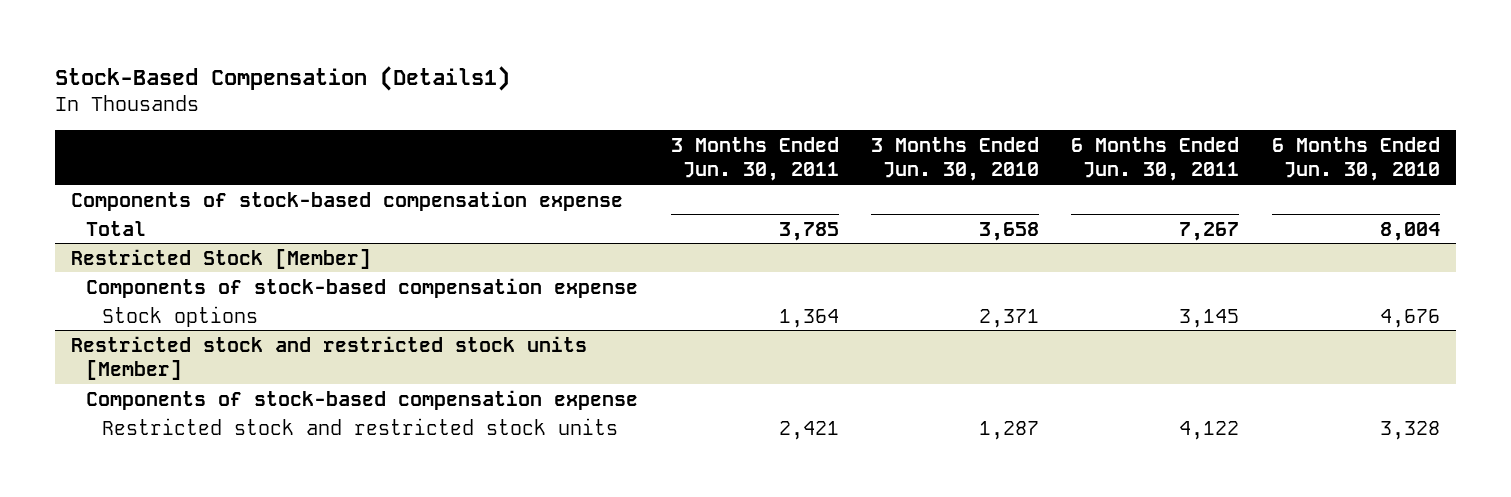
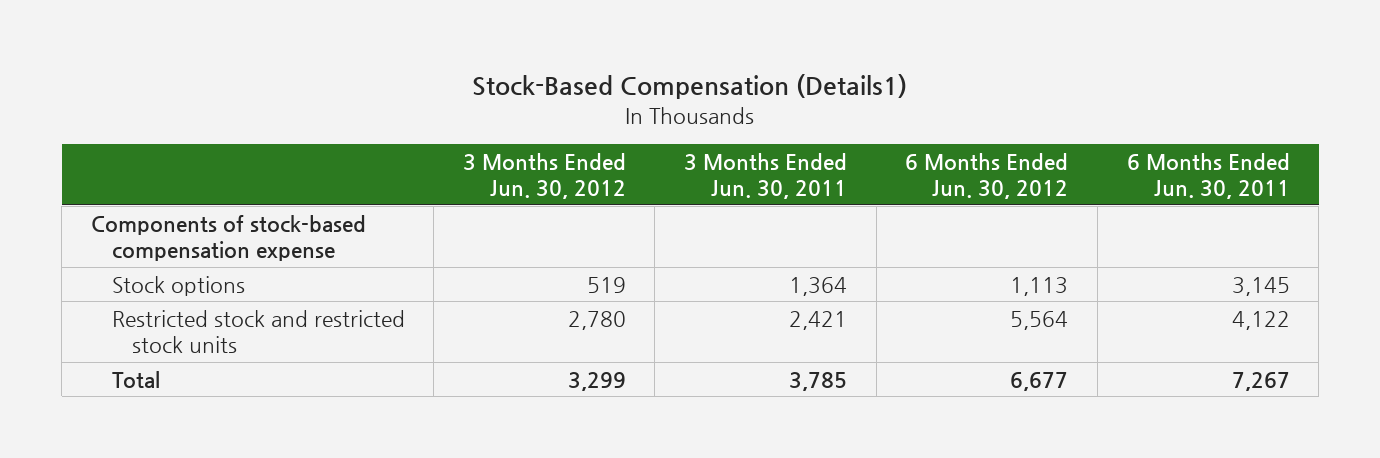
[870,136,1039,182] 3 Months Ended Jun. 30, 2010 -> none
[1271,136,1440,182] 6 Months Ended Jun. 30, 2010 -> none
none -> [462,152,626,199] 3 Months Ended Jun. 30, 2012
none -> [905,152,1069,199] 6 Months Ended Jun. 30, 2012
[70,248,371,269] Restricted Stock [Member] -> none
[86,277,639,298] Components of stock-based compensation expense -> none
[70,335,587,381] Restricted stock and restricted stock units [Member] -> none
[86,389,639,410] Components of stock-based compensation expense -> none
[86,220,147,236] Total -> [111,370,160,388] Total

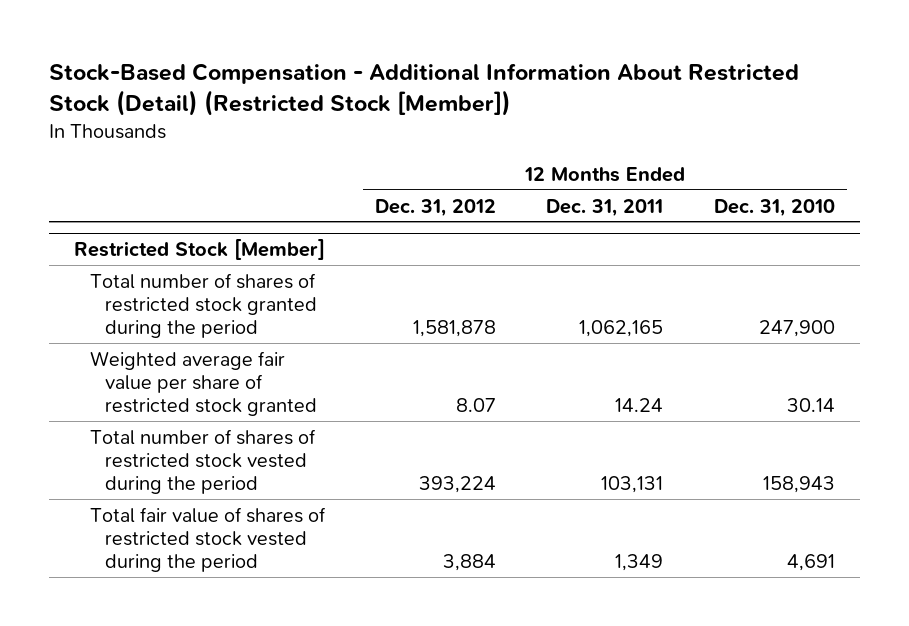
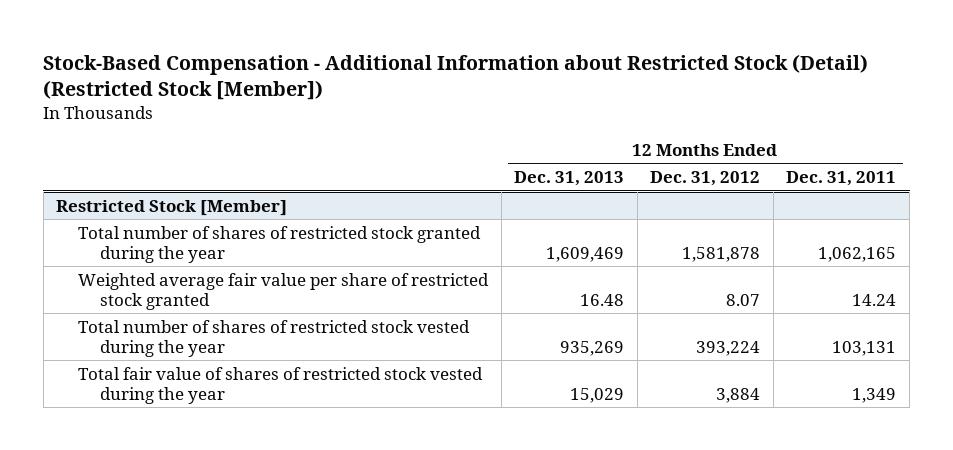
[49,63,800,117] Stock-Based Compensation - Additional Information About Restricted Stock (Detail) (Restricted Stock [Member]) -> [43,53,869,101] Stock-Based Compensation - Additional Information about Restricted Stock (Detail) (Restricted Stock [Member])
[713,198,835,217] Dec. 31, 2010 -> none
none -> [514,171,625,187] Dec. 31, 2013
[89,272,318,339] Total number of shares of restricted stock granted during the period -> [77,225,481,264] Total number of shares of restricted stock granted during the year
[89,428,316,495] Total number of shares of restricted stock vested during the period -> [77,319,470,358] Total number of shares of restricted stock vested during the year
[89,506,326,573] Total fair value of shares of restricted stock vested during the period -> [77,366,483,405] Total fair value of shares of restricted stock vested during the year

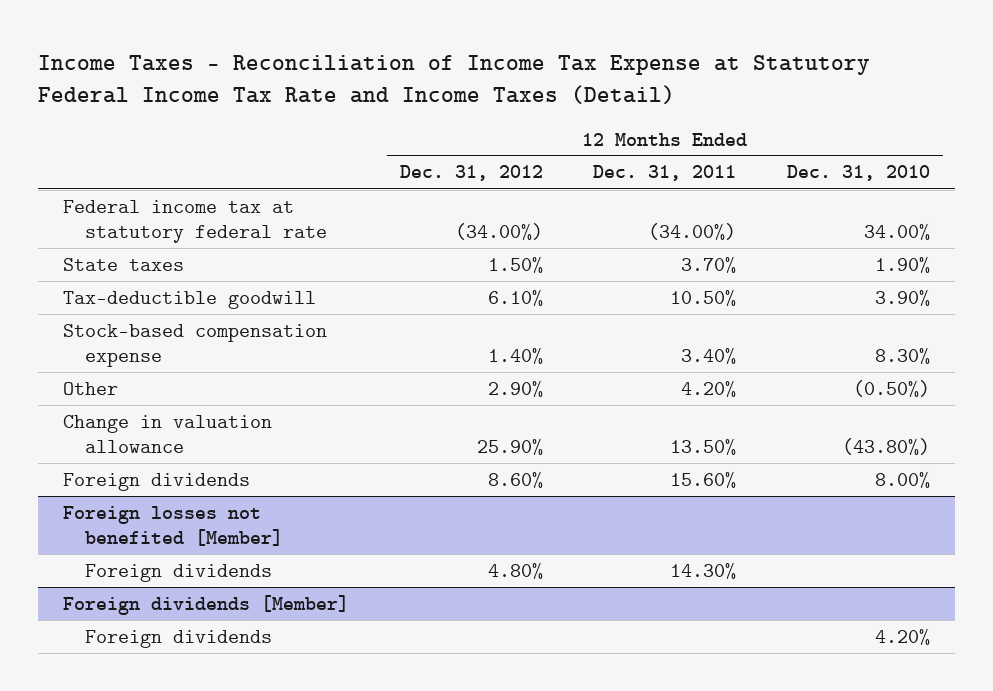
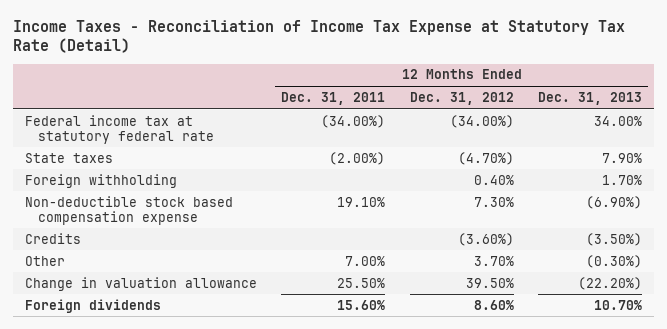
[37,54,870,105] Income Taxes - Reconciliation of Income Tax Expense at Statutory Federal Income Tax Rate and Income Taxes (Detail) -> [12,20,625,54] Income Taxes - Reconciliation of Income Tax Expense at Statutory Tax Rate (Detail)
[786,165,930,182] Dec. 31, 2010 -> none
none -> [538,91,643,105] Dec. 31, 2013
[62,290,316,309] Tax-deductible goodwill -> none
[487,255,543,273] 1.50% -> [457,151,514,165] (4.70%)
[681,255,737,273] 3.70% -> [329,151,386,165] (2.00%)
none -> [24,173,177,188] Foreign withholding
[62,323,327,368] Stock-based compensation expense -> [24,195,233,225] Non-deductible stock based compensation expense
[487,347,543,365] 1.40% -> [473,196,514,207] 7.30%
[681,347,737,365] 3.40% -> [337,196,386,207] 19.10%
none -> [24,232,81,244] Credits
[487,379,543,397] 2.90% -> [473,255,514,266] 3.70%
[681,379,737,397] 4.20% -> [345,255,386,266] 7.00%
[476,438,543,456] 25.90% -> [465,277,514,288] 39.50%
[670,438,737,456] 13.50% -> [337,277,386,288] 25.50%
[62,505,284,547] Foreign losses not benefited [Member] -> none
[85,563,273,582] Foreign dividends -> none
[62,594,349,615] Foreign dividends [Member] -> none
[85,629,273,648] Foreign dividends -> none

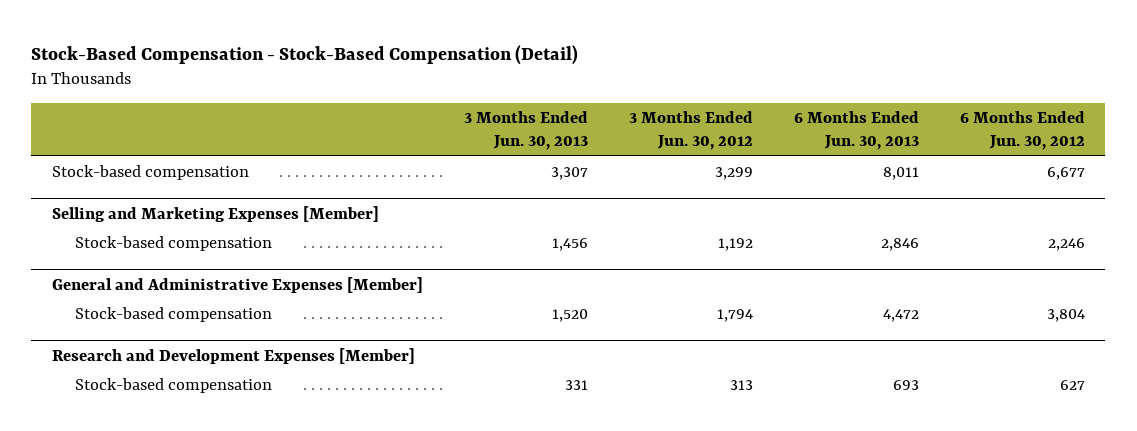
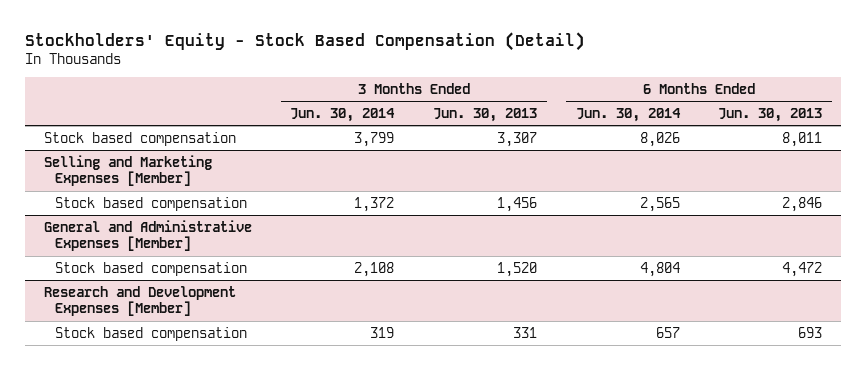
[31,44,579,65] Stock-Based Compensation - Stock-Based Compensation (Detail) -> [24,31,585,51] Stockholders' Equity - Stock Based Compensation (Detail)
[628,110,753,151] 3 Months Ended Jun. 30, 2012 -> none
[959,110,1085,151] 6 Months Ended Jun. 30, 2012 -> none
none -> [290,108,396,123] Jun. 30, 2014
none -> [575,108,681,123] Jun. 30, 2014
[51,165,249,181] Stock-based compensation -> [43,131,236,146] Stock based compensation
[74,236,272,252] Stock-based compensation -> [55,196,248,211] Stock based compensation
[74,307,272,323] Stock-based compensation -> [55,261,248,276] Stock based compensation
[74,378,272,394] Stock-based compensation -> [55,326,248,341] Stock based compensation

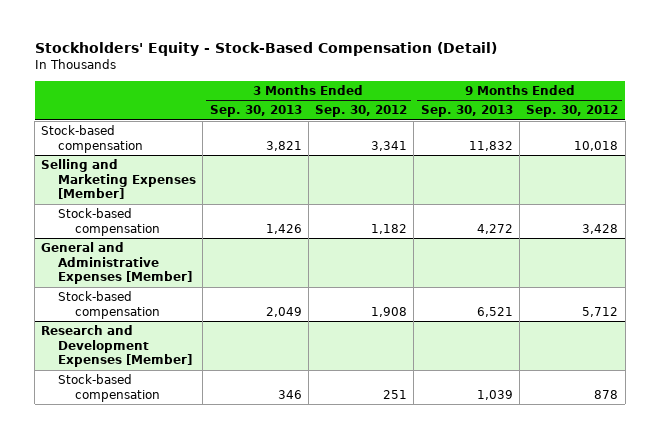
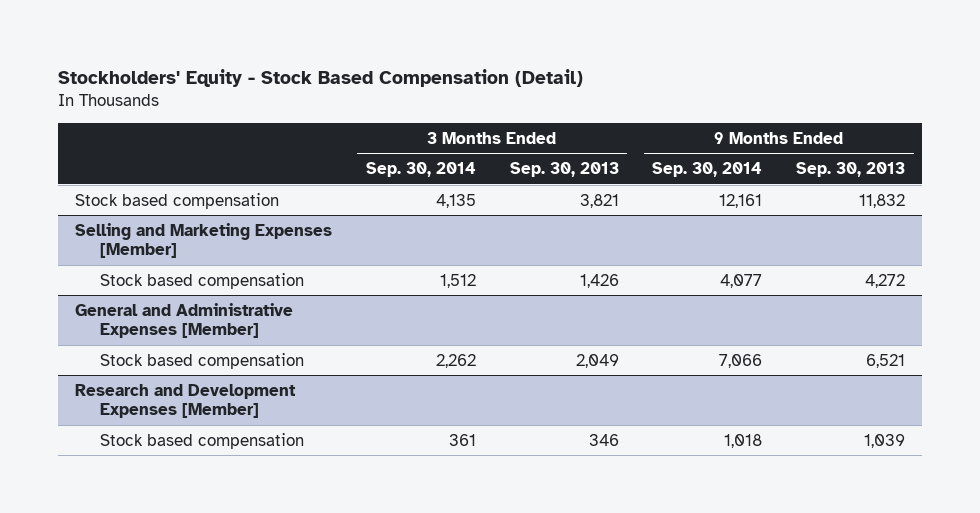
[34,41,497,56] Stockholders' Equity - Stock-Based Compensation (Detail) -> [58,68,584,87] Stockholders' Equity - Stock Based Compensation (Detail)
[315,105,408,118] Sep. 30, 2012 -> none
[526,105,619,118] Sep. 30, 2012 -> none
none -> [365,162,476,178] Sep. 30, 2014
none -> [652,162,763,178] Sep. 30, 2014
[41,125,144,153] Stock-based compensation -> [74,192,279,209] Stock based compensation
[58,208,160,236] Stock-based compensation -> [99,272,304,289] Stock based compensation
[58,291,160,319] Stock-based compensation -> [99,352,304,369] Stock based compensation
[58,374,160,402] Stock-based compensation -> [99,432,304,449] Stock based compensation

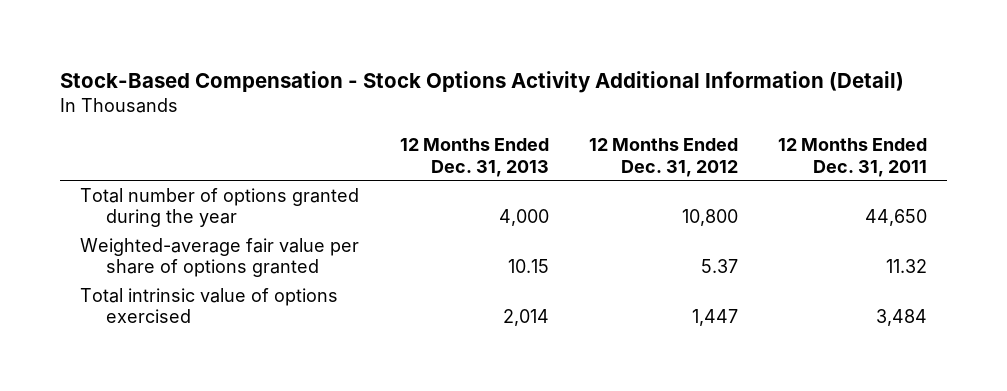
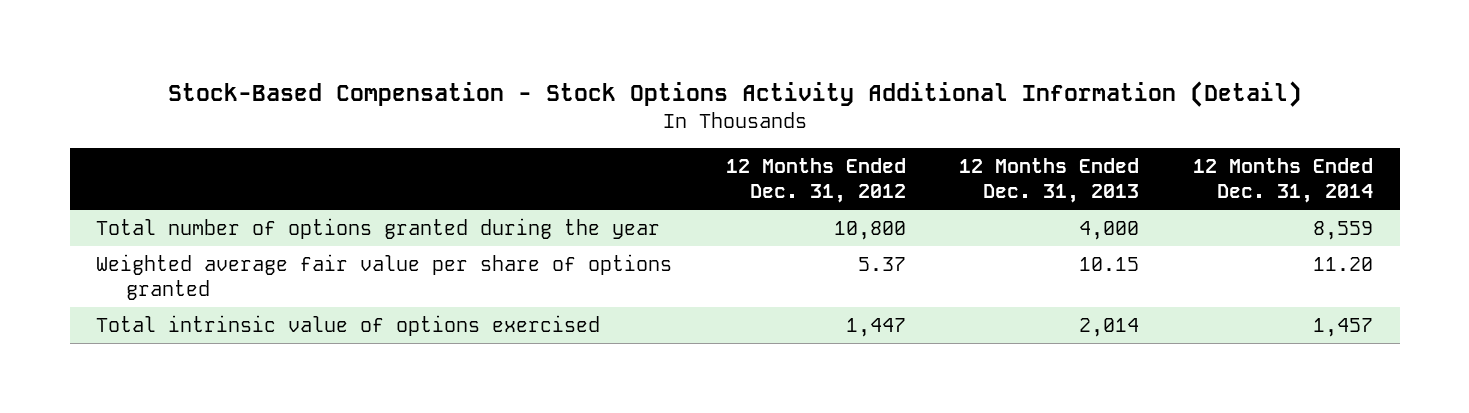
[778,138,928,177] 12 Months Ended Dec. 31, 2011 -> none
none -> [1192,158,1373,204] 12 Months Ended Dec. 31, 2014
[80,237,360,278] Weighted-average fair value per share of options granted -> [96,254,673,300] Weighted average fair value per share of options granted

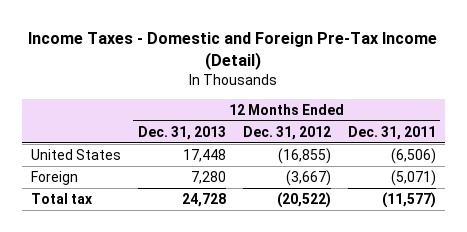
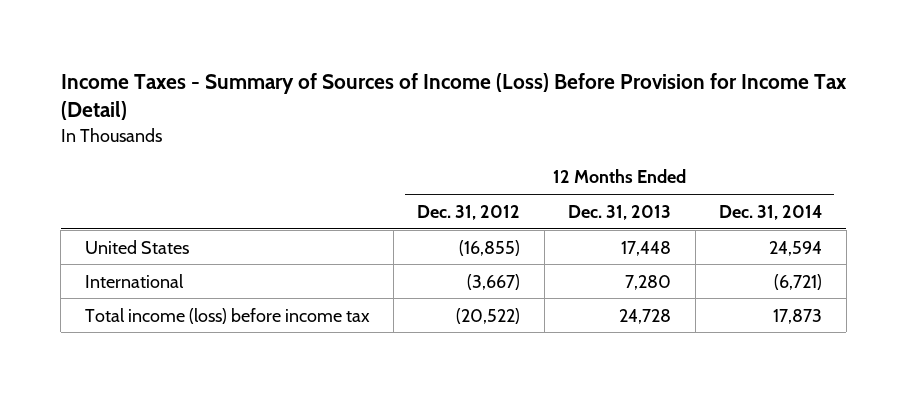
[28,31,438,70] Income Taxes - Domestic and Foreign Pre-Tax Income (Detail) -> [60,72,847,121] Income Taxes - Summary of Sources of Income (Loss) Before Provision for Income Tax (Detail)
[348,125,437,140] Dec. 31, 2011 -> none
none -> [719,204,823,220] Dec. 31, 2014
[30,171,78,186] Foreign -> [84,273,184,288] International
[30,193,93,205] Total tax -> [84,307,370,324] Total income (loss) before income tax

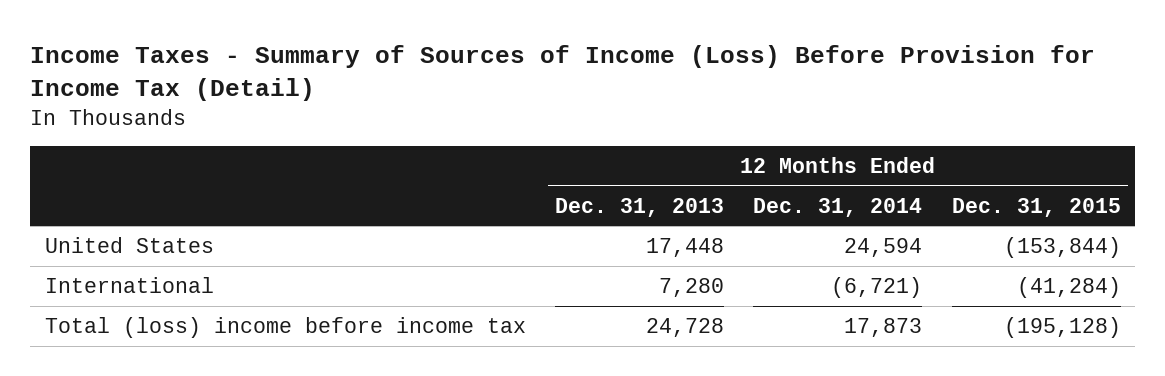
[417,204,521,220] Dec. 31, 2012 -> none
none -> [951,197,1121,217] Dec. 31, 2015
[84,307,370,324] Total income (loss) before income tax -> [44,316,526,338] Total (loss) income before income tax

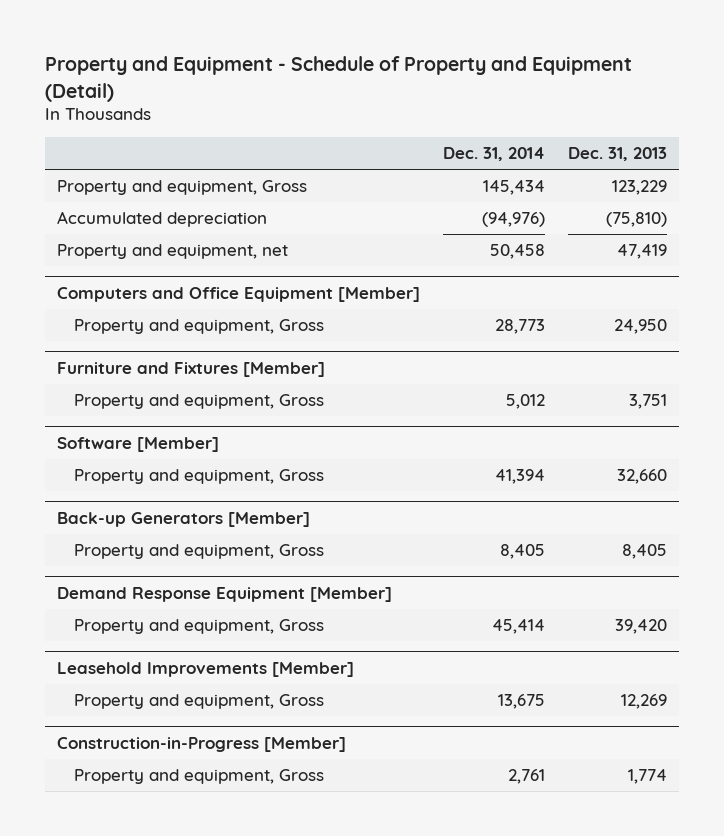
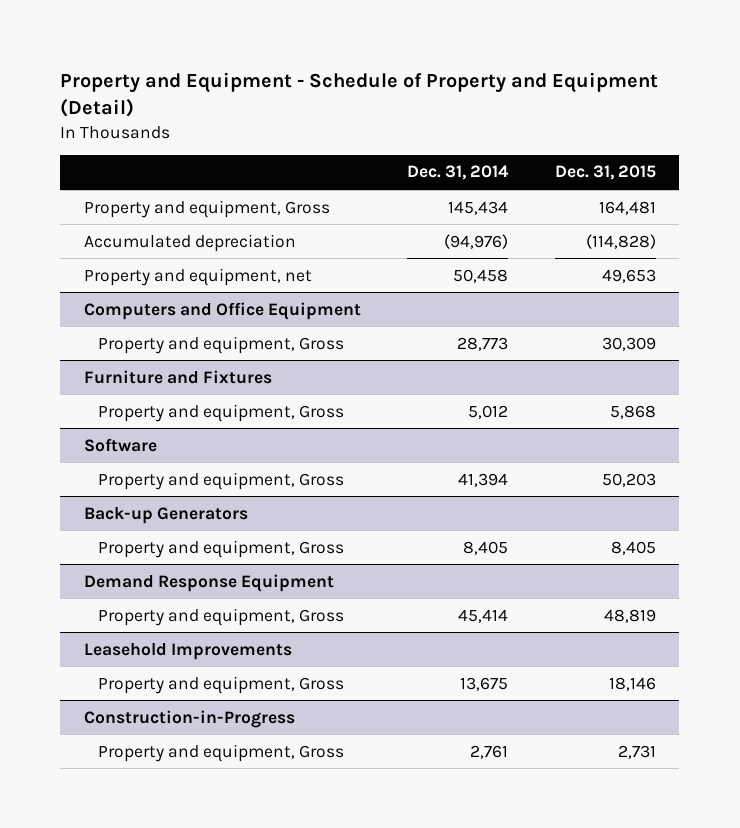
[568,147,668,162] Dec. 31, 2013 -> none
none -> [555,165,657,181] Dec. 31, 2015
[56,286,420,302] Computers and Office Equipment [Member] -> [83,301,361,320] Computers and Office Equipment
[56,361,325,377] Furniture and Fixtures [Member] -> [83,369,272,384] Furniture and Fixtures
[56,436,219,452] Software [Member] -> [83,437,157,452] Software
[56,511,310,527] Back-up Generators [Member] -> [83,506,248,524] Back-up Generators
[56,586,392,602] Demand Response Equipment [Member] -> [83,573,334,592] Demand Response Equipment
[56,661,354,677] Leasehold Improvements [Member] -> [83,642,292,660] Leasehold Improvements
[56,736,346,752] Construction-in-Progress [Member] -> [83,709,295,728] Construction-in-Progress

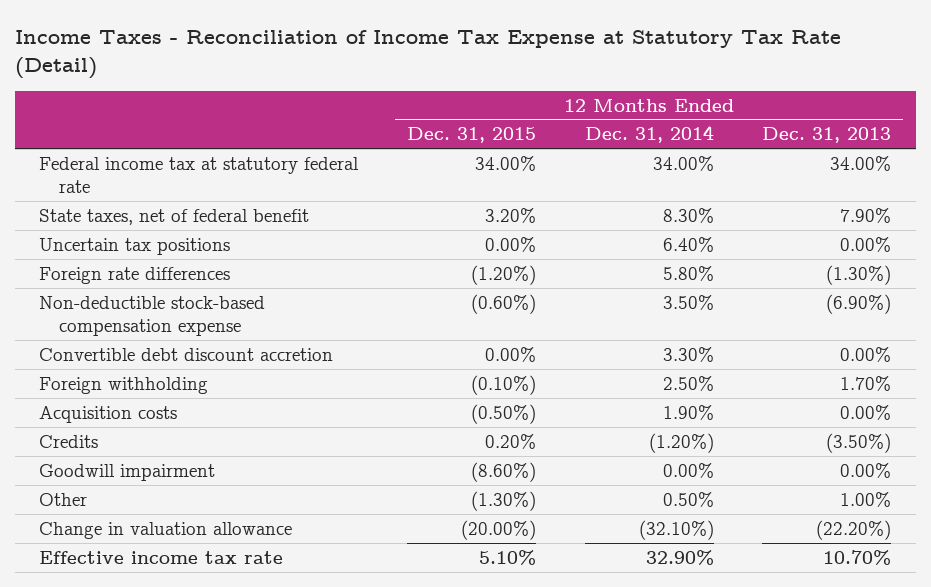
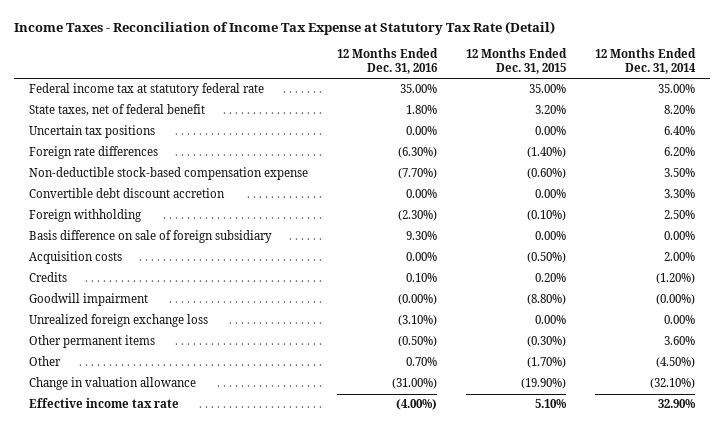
[762,127,892,144] Dec. 31, 2013 -> none
none -> [336,47,438,74] 12 Months Ended Dec. 31, 2016
[475,155,537,171] 34.00% -> [529,84,567,94] 35.00%
[652,155,714,171] 34.00% -> [658,84,696,94] 35.00%
[662,207,714,223] 8.30% -> [664,105,696,115] 8.20%
[471,264,537,285] (1.20%) -> [527,147,567,159] (1.40%)
[662,265,714,281] 5.80% -> [664,147,696,157] 6.20%
none -> [28,230,272,244] Basis difference on sale of foreign subsidiary
[662,404,714,420] 1.90% -> [664,252,696,262] 2.00%
[471,461,537,482] (8.60%) -> [527,294,567,306] (8.80%)
[662,462,714,478] 0.00% -> [656,294,696,306] (0.00%)
none -> [28,314,208,328] Unrealized foreign exchange loss
none -> [28,335,155,349] Other permanent items
[471,490,537,511] (1.30%) -> [527,357,567,369] (1.70%)
[662,491,714,507] 0.50% -> [656,357,696,369] (4.50%)
[461,519,537,540] (20.00%) -> [521,378,567,390] (19.90%)

